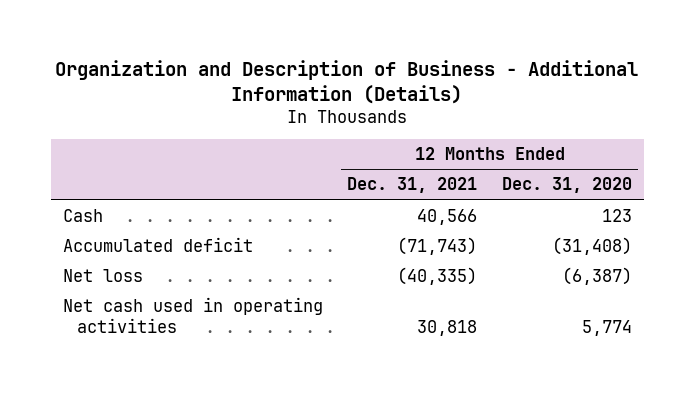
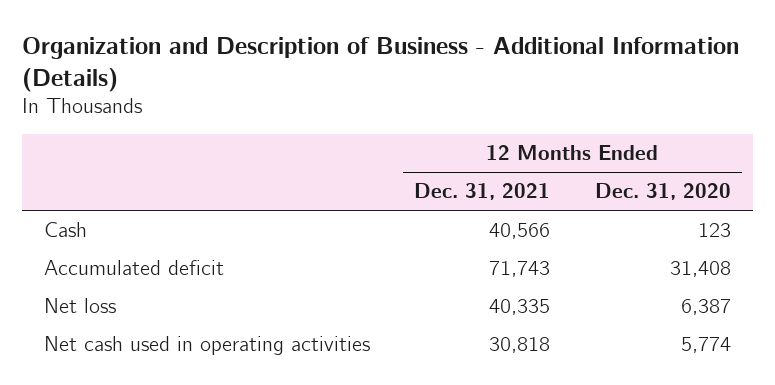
[397,237,478,256] (71,743) -> [489,261,551,278] 71,743
[552,237,633,256] (31,408) -> [669,261,731,278] 31,408
[397,267,478,286] (40,335) -> [489,299,551,316] 40,335
[562,267,633,286] (6,387) -> [680,299,731,316] 6,387

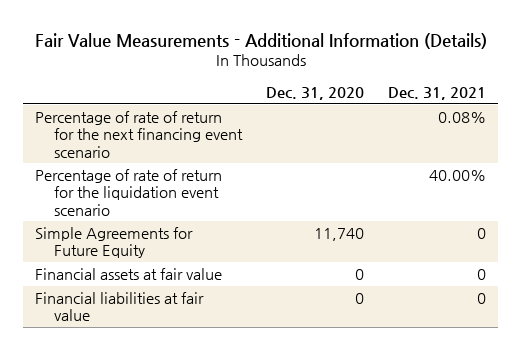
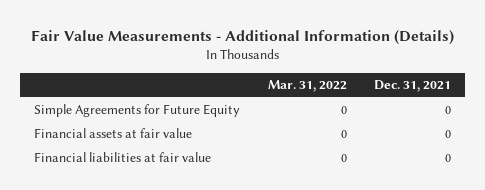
[265,86,364,100] Dec. 31, 2020 -> none
none -> [267,80,347,93] Mar. 31, 2022
[35,110,243,158] Percentage of rate of return for the next financing event scenario -> none
[35,168,223,216] Percentage of rate of return for the liquidation event scenario -> none

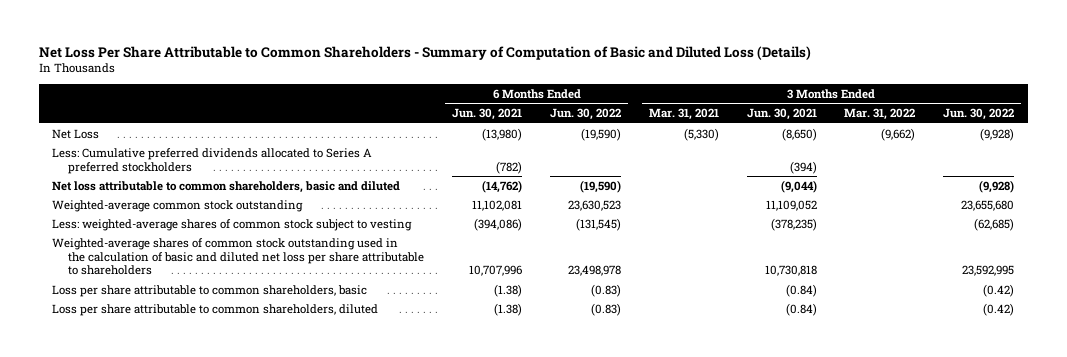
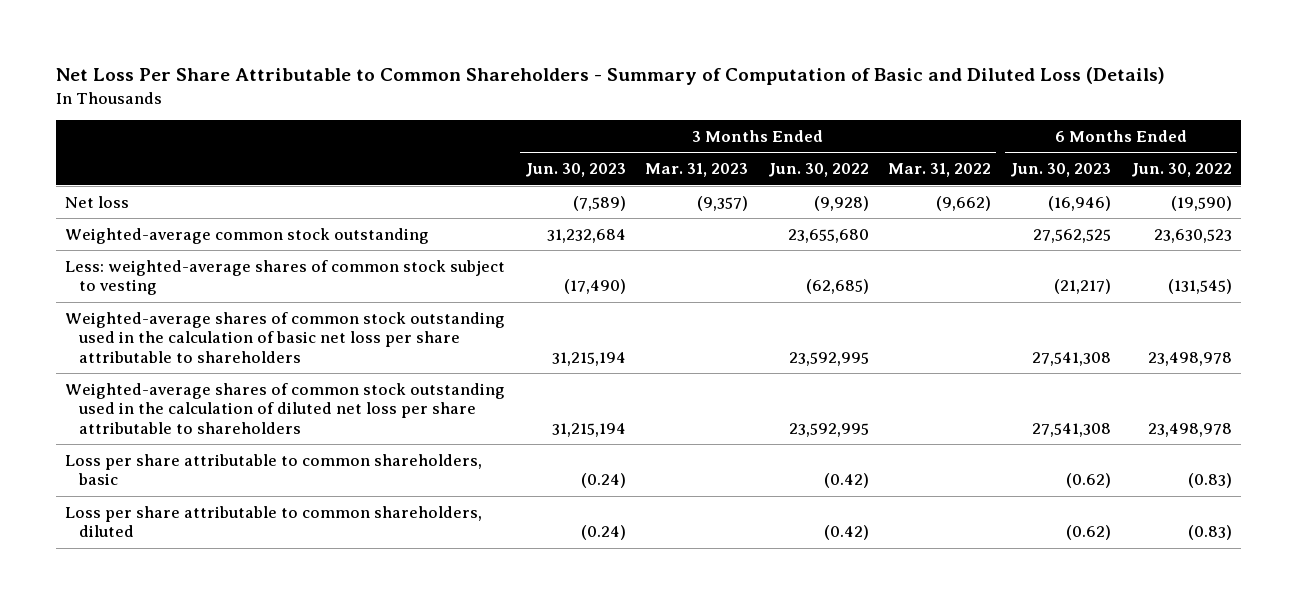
[452,108,523,121] Jun. 30, 2021 -> none
[648,108,719,121] Mar. 31, 2021 -> none
[746,108,817,121] Jun. 30, 2021 -> none
none -> [524,163,626,178] Jun. 30, 2023
none -> [645,163,749,178] Mar. 31, 2023
none -> [1010,163,1112,178] Jun. 30, 2023
[52,147,373,174] Less: Cumulative preferred dividends allocated to Series A preferred stockholders -> none
[52,180,401,193] Net loss attributable to common shareholders, basic and diluted -> none
[52,128,100,139] Net Loss -> [65,195,130,208] Net loss
none -> [65,311,506,363] Weighted-average shares of common stock outstanding used in the calculation of basic net loss per share attributable to shareholders
[52,237,425,276] Weighted-average shares of common stock outstanding used in the calculation of basic and diluted net loss per share attributable to shareholders -> [65,382,506,434] Weighted-average shares of common stock outstanding used in the calculation of diluted net loss per share attributable to shareholders

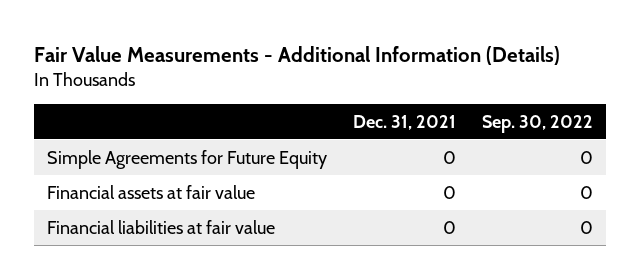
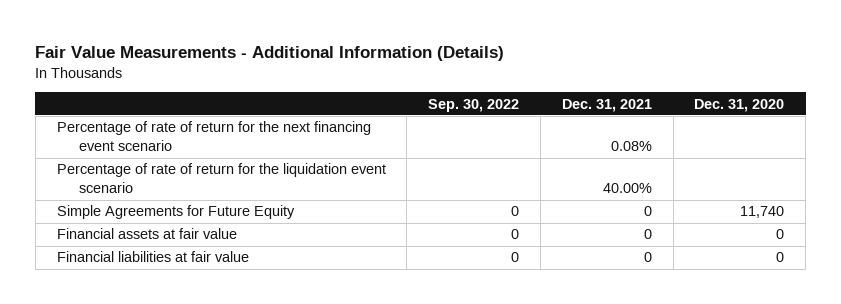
none -> [694,98,785,112] Dec. 31, 2020
none -> [56,121,371,152] Percentage of rate of return for the next financing event scenario
none -> [56,163,386,194] Percentage of rate of return for the liquidation event scenario

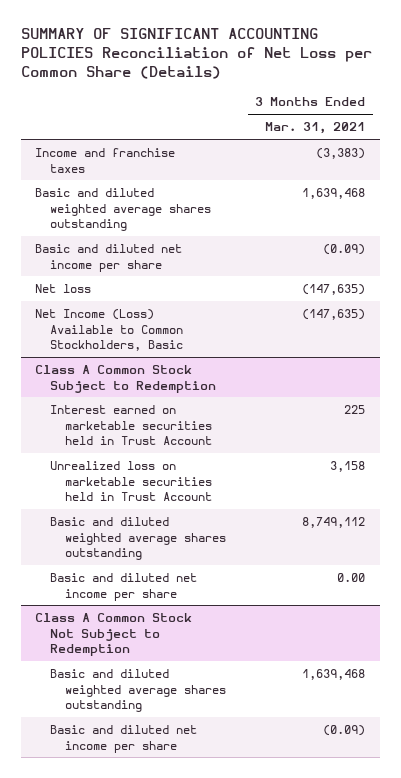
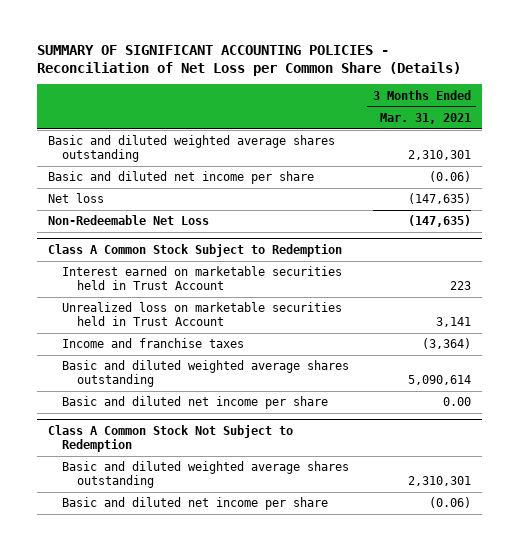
[20,28,372,79] SUMMARY OF SIGNIFICANT ACCOUNTING POLICIES Reconciliation of Net Loss per Common Share (Details) -> [36,44,461,76] SUMMARY OF SIGNIFICANT ACCOUNTING POLICIES - Reconciliation of Net Loss per Common Share (Details)
[35,148,176,173] Income and franchise taxes -> none
[302,188,366,200] 1,639,468 -> [407,150,471,161] 2,310,301
[323,244,366,256] (0.09) -> [428,171,471,183] (0.06)
[35,309,184,352] Net Income (Loss) Available to Common Stockholders, Basic -> [48,215,210,226] Non-Redeemable Net Loss
[344,405,366,415] 225 -> [449,281,471,291] 223
[330,461,366,473] 3,158 -> [435,317,471,328] 3,141
none -> [62,338,245,349] Income and franchise taxes
[302,517,366,529] 8,749,112 -> [407,375,471,386] 5,090,614
[302,669,366,681] 1,639,468 -> [407,476,471,487] 2,310,301
[323,725,366,737] (0.09) -> [428,497,471,509] (0.06)

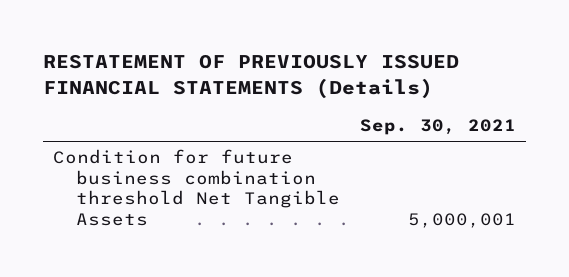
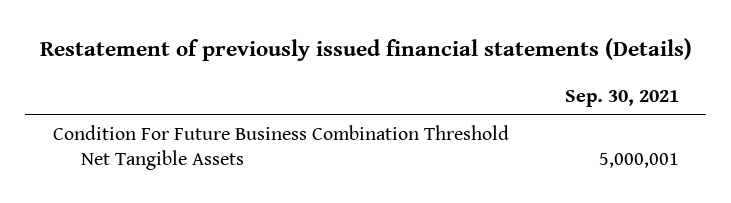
[43,54,460,99] RESTATEMENT OF PREVIOUSLY ISSUED FINANCIAL STATEMENTS (Details) -> [39,38,692,62] Restatement of previously issued financial statements (Details)
[53,149,341,226] Condition for future business combination threshold Net Tangible Assets -> [52,125,509,171] Condition For Future Business Combination Threshold Net Tangible Assets

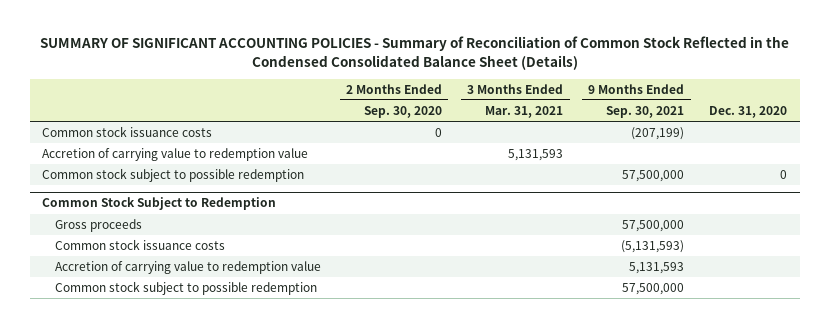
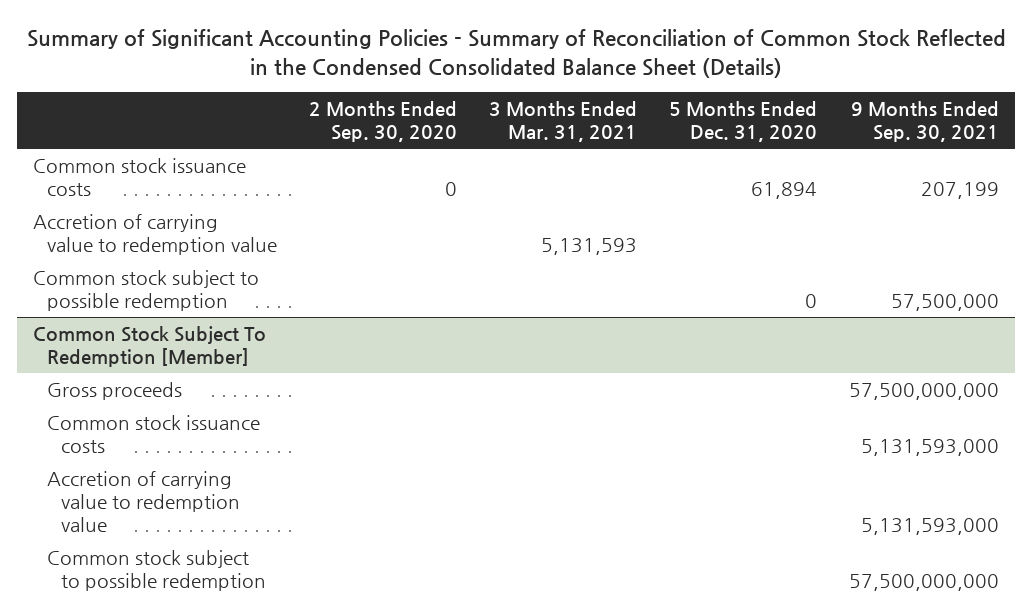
[39,36,789,70] SUMMARY OF SIGNIFICANT ACCOUNTING POLICIES - Summary of Reconciliation of Common Stock Reflected in the Condensed Consolidated Balance Sheet (Details) -> [26,29,1006,78] Summary of Significant Accounting Policies - Summary of Reconciliation of Common Stock Reflected in the Condensed Consolidated Balance Sheet (Details)
[709,105,788,118] Dec. 31, 2020 -> none
none -> [668,100,817,143] 5 Months Ended Dec. 31, 2020
[631,126,685,140] (207,199) -> [920,181,999,199] 207,199
[42,197,277,211] Common Stock Subject to Redemption -> [32,325,266,367] Common Stock Subject To Redemption [Member]
[622,219,685,232] 57,500,000 -> [848,382,999,400] 57,500,000,000
[621,239,685,253] (5,131,593) -> [860,438,999,456] 5,131,593,000
[629,261,685,274] 5,131,593 -> [860,518,999,536] 5,131,593,000
[622,282,685,295] 57,500,000 -> [848,573,999,591] 57,500,000,000

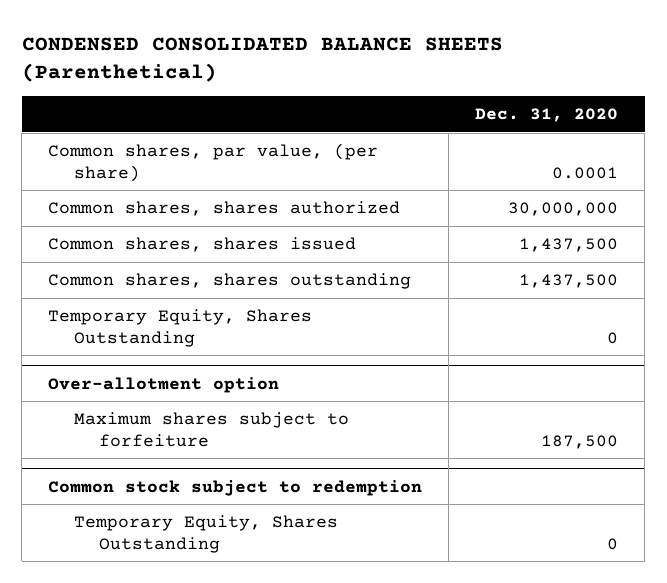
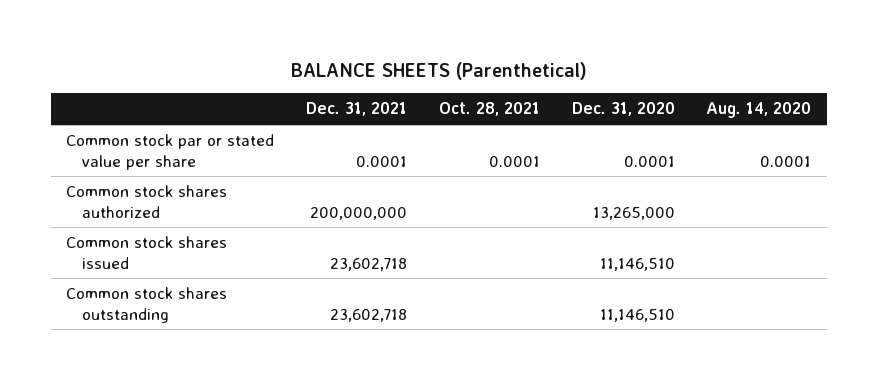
[21,37,503,83] CONDENSED CONSOLIDATED BALANCE SHEETS (Parenthetical) -> [290,61,587,80] BALANCE SHEETS (Parenthetical)
none -> [306,102,408,117] Dec. 31, 2021
none -> [438,102,540,117] Oct. 28, 2021
none -> [706,102,812,119] Aug. 14, 2020
[48,309,313,347] Temporary Equity, Shares Outstanding -> none
[48,376,280,393] Over-allotment option -> none
[73,412,349,447] Maximum shares subject to forfeiture -> none
[48,479,423,496] Common stock subject to redemption -> none
[73,515,338,553] Temporary Equity, Shares Outstanding -> none
[48,143,379,182] Common shares, par value, (per share) -> [66,134,275,170] Common stock par or stated value per share
[48,201,401,217] Common shares, shares authorized -> [66,185,228,218] Common stock shares authorized
[508,202,619,217] 30,000,000 -> [592,206,675,220] 13,265,000
[48,237,357,253] Common shares, shares issued -> [66,236,228,269] Common stock shares issued
[519,238,619,253] 1,437,500 -> [599,257,675,271] 11,146,510
[48,273,412,290] Common shares, shares outstanding -> [66,287,228,323] Common stock shares outstanding
[519,274,619,289] 1,437,500 -> [599,308,675,322] 11,146,510

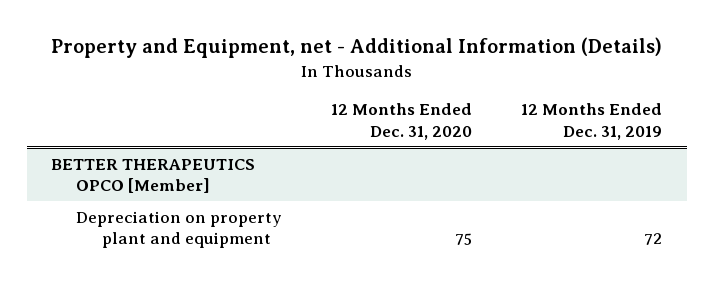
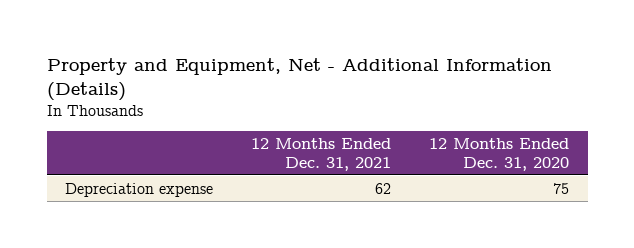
[50,37,662,59] Property and Equipment, net - Additional Information (Details) -> [46,57,552,101] Property and Equipment, Net - Additional Information (Details)
[521,103,663,140] 12 Months Ended Dec. 31, 2019 -> none
none -> [251,138,392,171] 12 Months Ended Dec. 31, 2021
[51,158,256,194] BETTER THERAPEUTICS OPCO [Member] -> none
[76,210,283,249] Depreciation on property plant and equipment -> [65,182,214,197] Depreciation expense

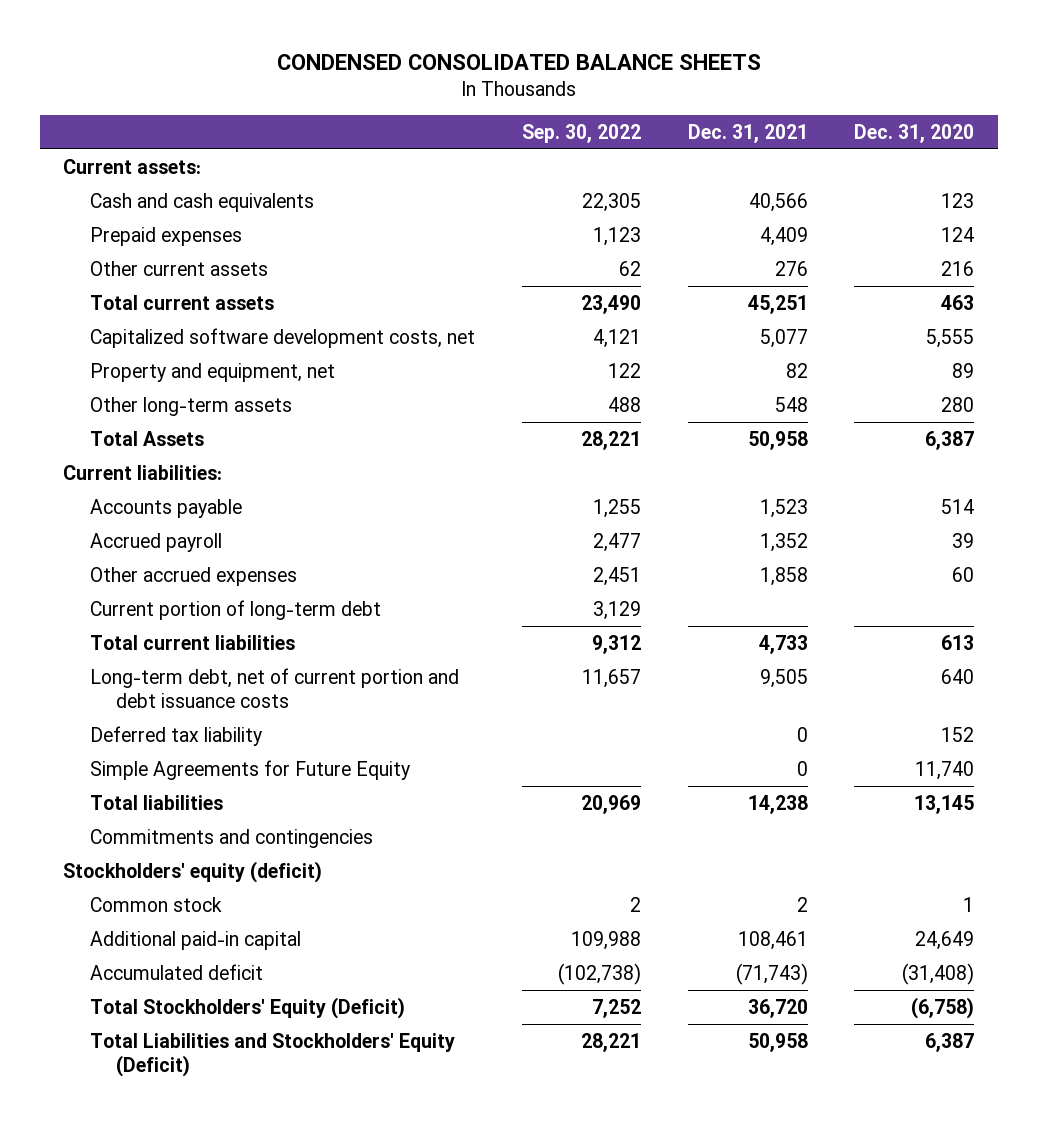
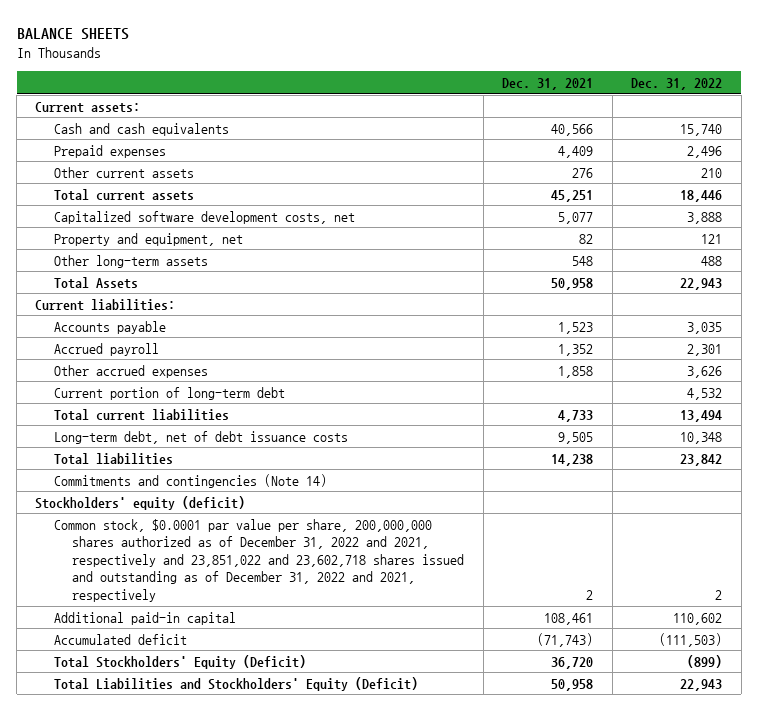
[276,53,761,70] CONDENSED CONSOLIDATED BALANCE SHEETS -> [16,28,129,41] BALANCE SHEETS
[521,123,641,143] Sep. 30, 2022 -> none
[854,123,975,143] Dec. 31, 2020 -> none
none -> [631,77,723,90] Dec. 31, 2022
[89,725,262,746] Deferred tax liability -> none
[89,759,410,780] Simple Agreements for Future Equity -> none
[89,667,459,708] Long-term debt, net of current portion and debt issuance costs -> [53,430,348,444] Long-term debt, net of debt issuance costs
[89,828,373,848] Commitments and contingencies -> [53,473,327,488] Commitments and contingencies (Note 14)
[89,896,222,912] Common stock -> [53,518,465,602] Common stock, $0.0001 par value per share, 200,000,000 shares authorized as of December 31, 2022 and 2021, respectively and 23,851,022 and 23,602,718 shares issued and outstanding as of December 31, 2022 and 2021, respectively

